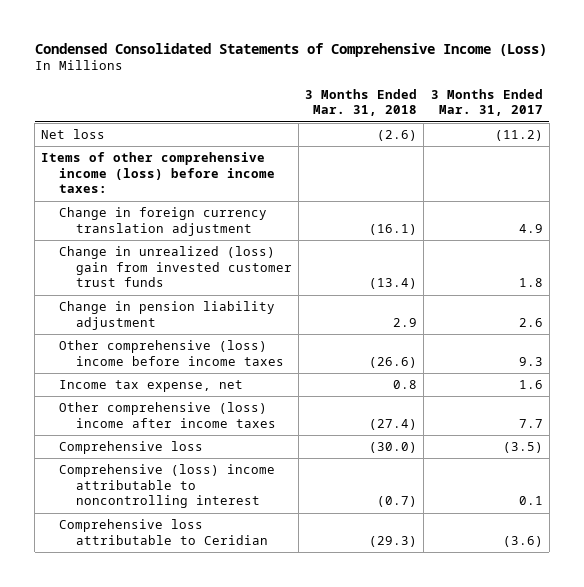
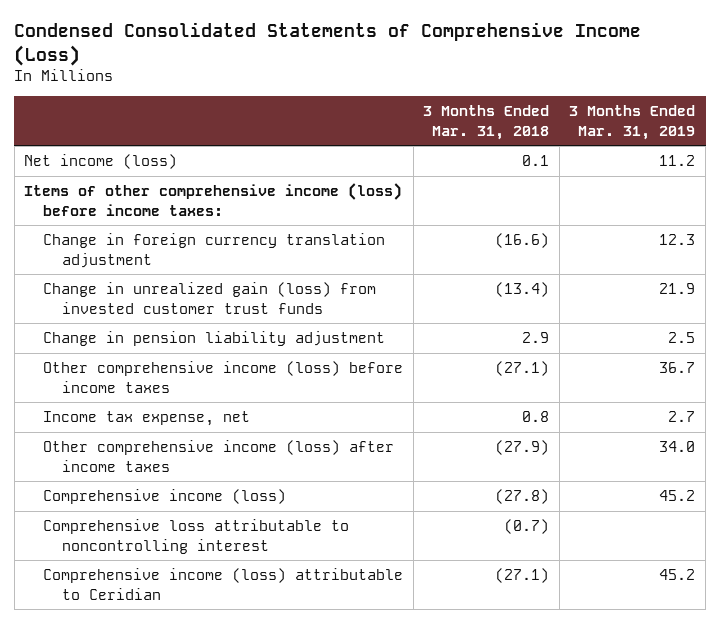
[430,88,543,117] 3 Months Ended Mar. 31, 2017 -> none
none -> [569,105,696,140] 3 Months Ended Mar. 31, 2019
[41,129,106,140] Net loss -> [24,154,178,170] Net income (loss)
[377,130,418,142] (2.6) -> [522,155,550,167] 0.1
[369,223,418,235] (16.1) -> [495,233,550,249] (16.6)
[58,246,293,288] Change in unrealized (loss) gain from invested customer trust funds -> [42,282,376,314] Change in unrealized gain (loss) from invested customer trust funds
[58,340,285,366] Other comprehensive (loss) income before income taxes -> [42,361,403,393] Other comprehensive income (loss) before income taxes
[369,356,418,368] (26.6) -> [495,361,550,377] (27.1)
[58,402,277,428] Other comprehensive (loss) income after income taxes -> [42,440,394,472] Other comprehensive income (loss) after income taxes
[369,418,418,430] (27.4) -> [495,440,550,456] (27.9)
[58,441,203,455] Comprehensive loss -> [42,489,286,505] Comprehensive income (loss)
[369,442,418,454] (30.0) -> [495,489,550,505] (27.8)
[58,464,275,509] Comprehensive (loss) income attributable to noncontrolling interest -> [42,519,349,554] Comprehensive loss attributable to noncontrolling interest
[58,519,269,545] Comprehensive loss attributable to Ceridian -> [42,568,403,600] Comprehensive income (loss) attributable to Ceridian
[369,535,418,547] (29.3) -> [495,568,550,584] (27.1)

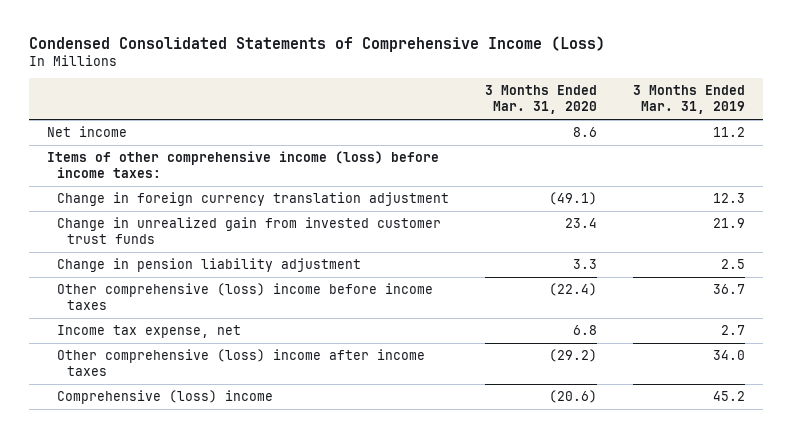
[423,105,550,140] 3 Months Ended Mar. 31, 2018 -> none
none -> [485,85,598,115] 3 Months Ended Mar. 31, 2020
[24,154,178,170] Net income (loss) -> [47,126,128,138] Net income
[42,282,376,314] Change in unrealized gain (loss) from invested customer trust funds -> [57,217,442,245] Change in unrealized gain from invested customer trust funds
[42,361,403,393] Other comprehensive income (loss) before income taxes -> [57,283,434,311] Other comprehensive (loss) income before income taxes
[42,519,349,554] Comprehensive loss attributable to noncontrolling interest -> none
[42,568,403,600] Comprehensive income (loss) attributable to Ceridian -> none
[42,440,394,472] Other comprehensive income (loss) after income taxes -> [57,349,426,377] Other comprehensive (loss) income after income taxes
[42,489,286,505] Comprehensive income (loss) -> [57,390,274,405] Comprehensive (loss) income

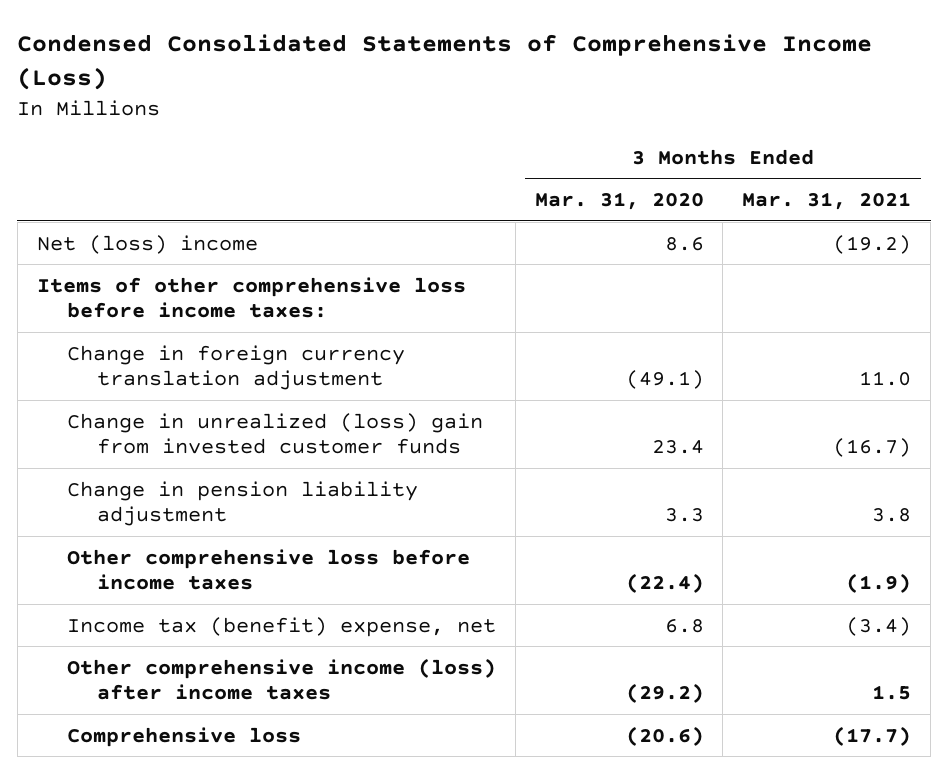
[632,85,745,115] 3 Months Ended Mar. 31, 2019 -> none
none -> [742,192,912,211] Mar. 31, 2021
[47,126,128,138] Net income -> [36,234,258,254] Net (loss) income
[47,151,440,179] Items of other comprehensive income (loss) before income taxes: -> [36,276,466,318] Items of other comprehensive loss before income taxes:
[57,217,442,245] Change in unrealized gain from invested customer trust funds -> [66,412,483,454] Change in unrealized (loss) gain from invested customer funds
[57,283,434,311] Other comprehensive (loss) income before income taxes -> [66,548,470,590] Other comprehensive loss before income taxes
[57,325,242,339] Income tax expense, net -> [66,616,496,637] Income tax (benefit) expense, net
[57,349,426,377] Other comprehensive (loss) income after income taxes -> [66,657,496,700] Other comprehensive income (loss) after income taxes
[57,390,274,405] Comprehensive (loss) income -> [66,726,301,747] Comprehensive loss

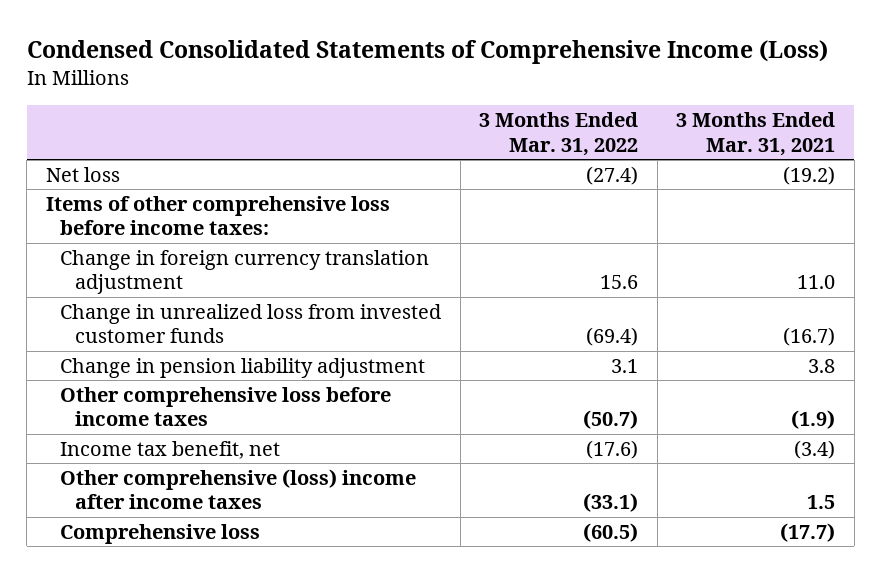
[534,192,704,211] Mar. 31, 2020 -> none
none -> [479,112,639,156] 3 Months Ended Mar. 31, 2022
[36,234,258,254] Net (loss) income -> [45,166,120,182] Net loss
[66,412,483,454] Change in unrealized (loss) gain from invested customer funds -> [60,303,442,344] Change in unrealized loss from invested customer funds
[66,616,496,637] Income tax (benefit) expense, net -> [60,440,281,459] Income tax benefit, net
[66,657,496,700] Other comprehensive income (loss) after income taxes -> [60,468,417,510] Other comprehensive (loss) income after income taxes

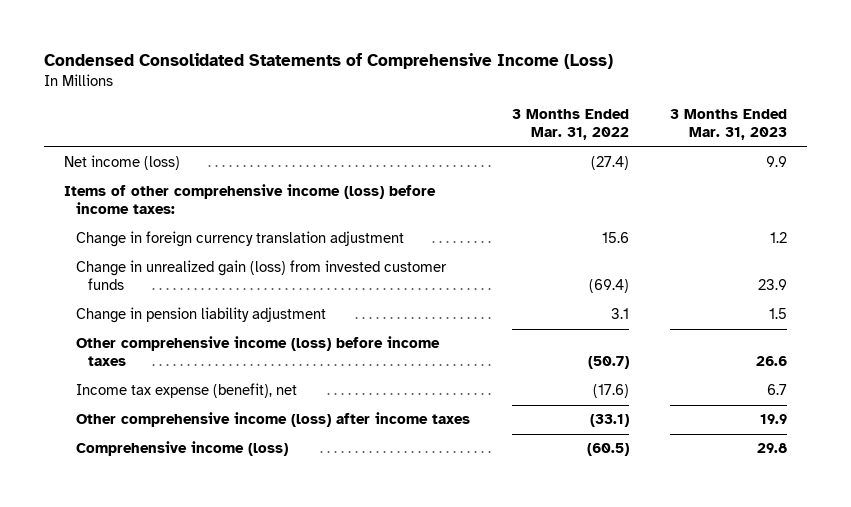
[676,112,836,156] 3 Months Ended Mar. 31, 2021 -> none
none -> [669,109,787,141] 3 Months Ended Mar. 31, 2023
[45,166,120,182] Net loss -> [64,155,181,171] Net income (loss)
[45,195,390,236] Items of other comprehensive loss before income taxes: -> [64,184,437,215] Items of other comprehensive income (loss) before income taxes:
[60,303,442,344] Change in unrealized loss from invested customer funds -> [76,260,448,291] Change in unrealized gain (loss) from invested customer funds
[60,386,392,427] Other comprehensive loss before income taxes -> [76,336,441,367] Other comprehensive income (loss) before income taxes
[60,440,281,459] Income tax benefit, net -> [76,383,298,399] Income tax expense (benefit), net
[60,468,417,510] Other comprehensive (loss) income after income taxes -> [76,412,471,428] Other comprehensive income (loss) after income taxes
[60,523,261,544] Comprehensive loss -> [76,441,289,457] Comprehensive income (loss)

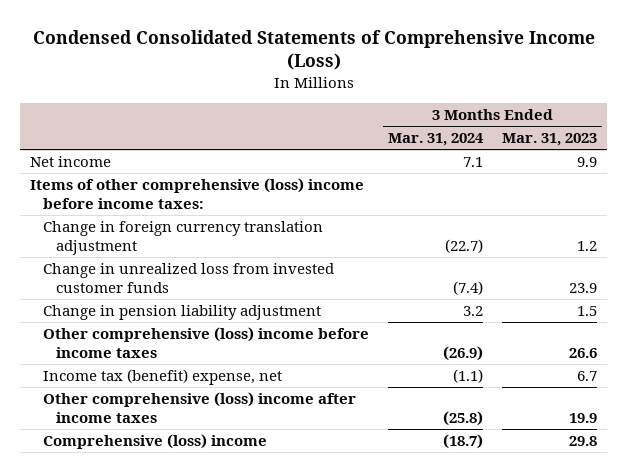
[511,109,629,141] 3 Months Ended Mar. 31, 2022 -> none
none -> [388,133,485,147] Mar. 31, 2024
[64,155,181,171] Net income (loss) -> [29,156,111,168] Net income
[64,184,437,215] Items of other comprehensive income (loss) before income taxes: -> [29,178,364,209] Items of other comprehensive (loss) income before income taxes:
[76,260,448,291] Change in unrealized gain (loss) from invested customer funds -> [42,263,334,293] Change in unrealized loss from invested customer funds
[76,336,441,367] Other comprehensive income (loss) before income taxes -> [42,327,369,358] Other comprehensive (loss) income before income taxes
[76,383,298,399] Income tax expense (benefit), net -> [42,369,282,386] Income tax (benefit) expense, net
[76,412,471,428] Other comprehensive income (loss) after income taxes -> [42,392,356,423] Other comprehensive (loss) income after income taxes
[76,441,289,457] Comprehensive income (loss) -> [42,434,267,450] Comprehensive (loss) income

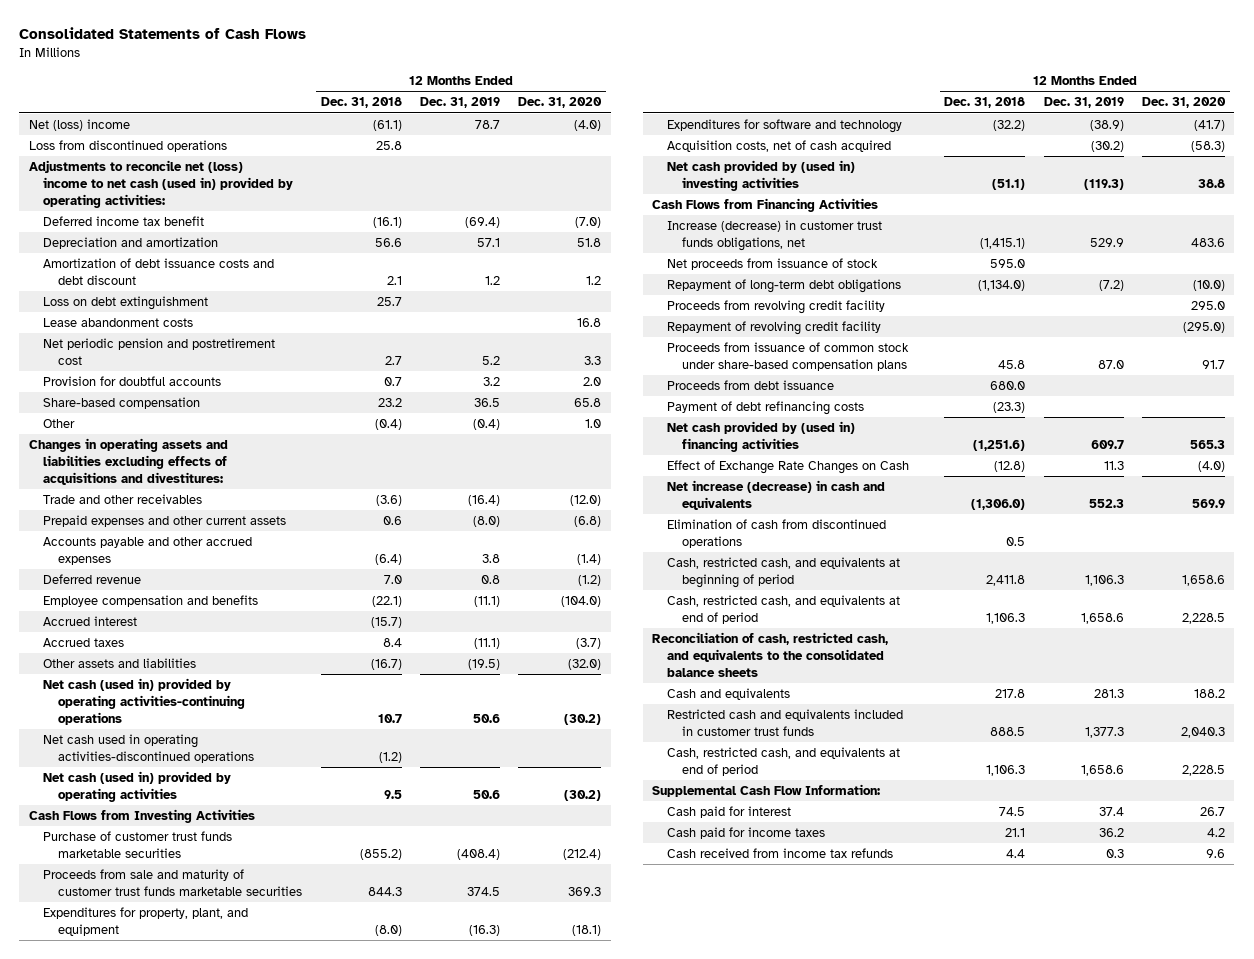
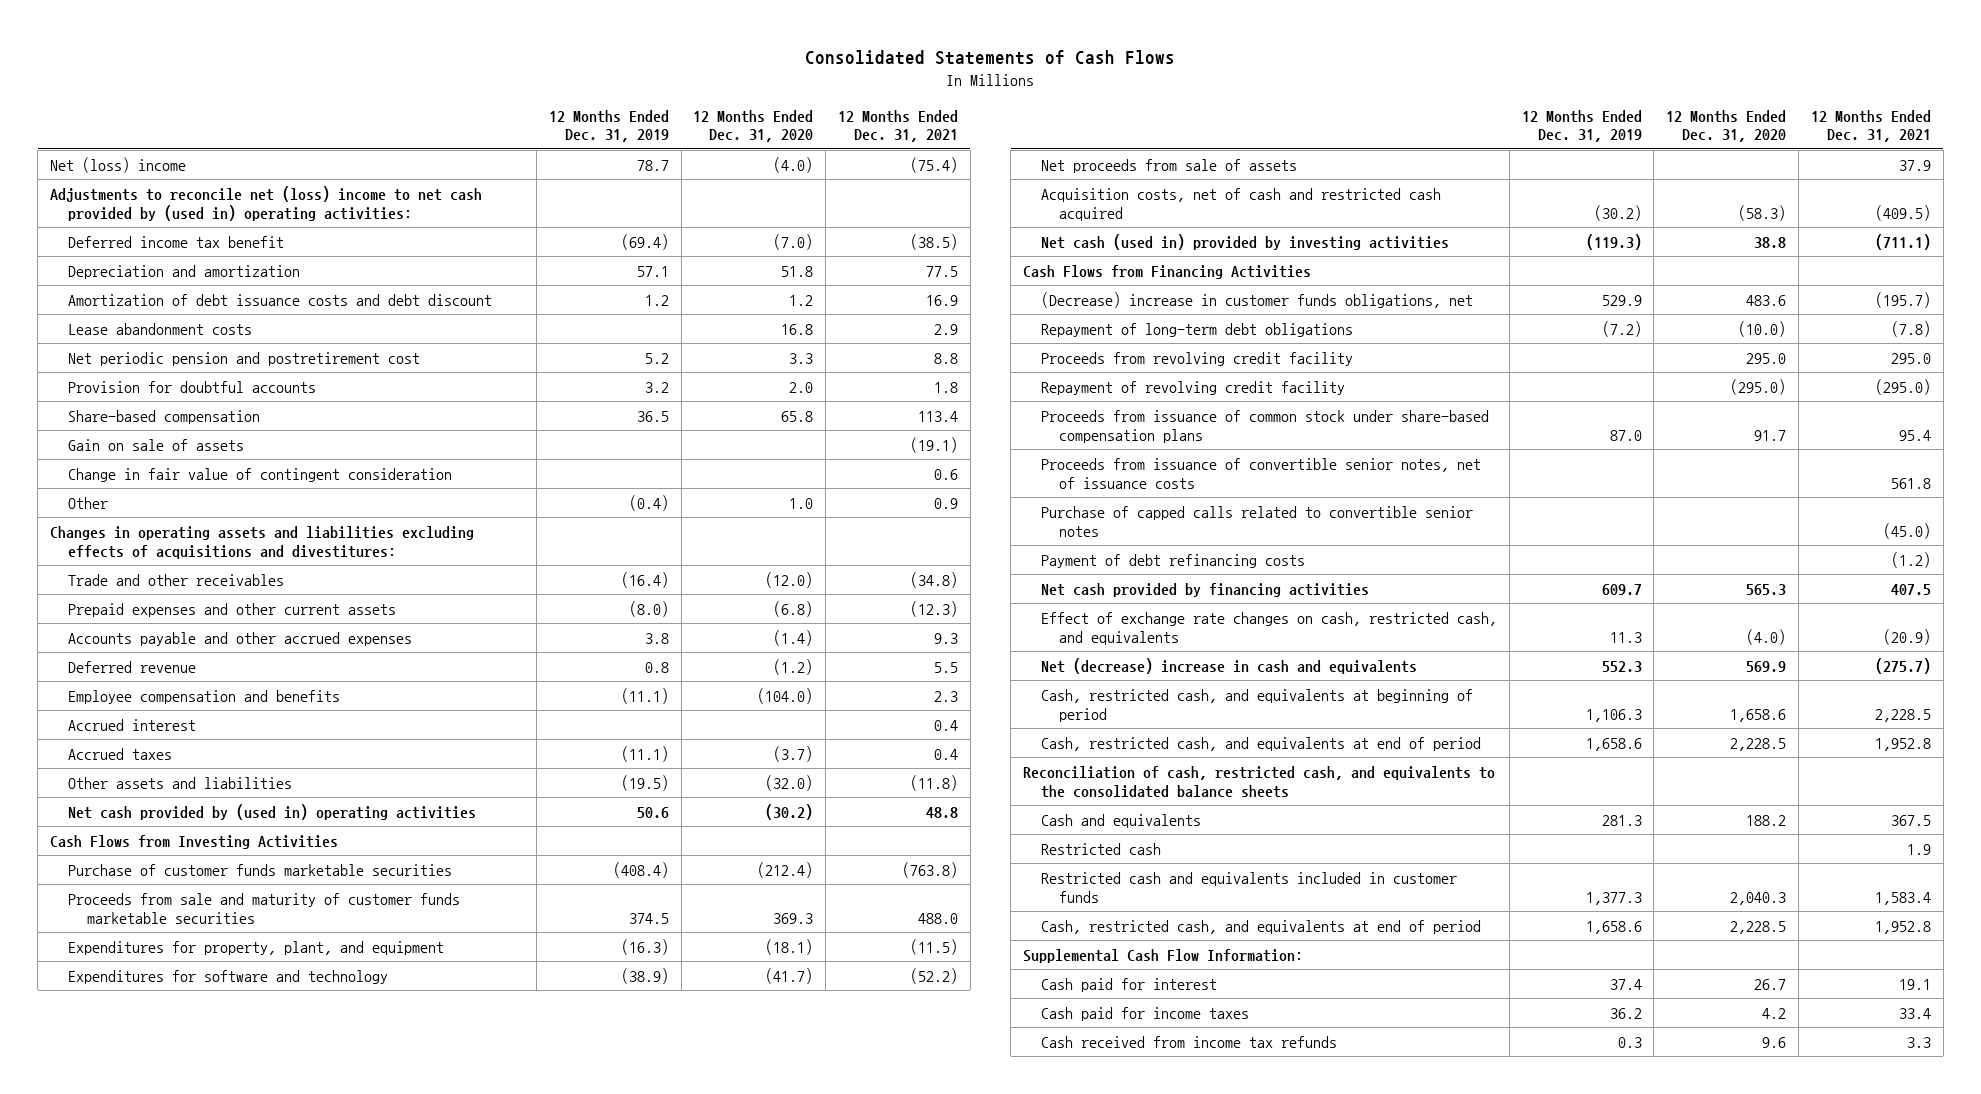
[320,97,402,109] Dec. 31, 2018 -> none
none -> [838,109,959,143] 12 Months Ended Dec. 31, 2021
[28,140,227,153] Loss from discontinued operations -> none
[28,160,294,208] Adjustments to reconcile net (loss) income to net cash (used in) provided by operating activities: -> [50,185,483,221] Adjustments to reconcile net (loss) income to net cash provided by (used in) operating activities:
[43,296,209,311] Loss on debt extinguishment -> none
none -> [68,438,245,451] Gain on sale of assets
none -> [68,467,453,482] Change in fair value of contingent consideration
[43,678,246,725] Net cash (used in) provided by operating activities-continuing operations -> none
[43,734,255,763] Net cash used in operating activities-discontinued operations -> none
[43,771,232,802] Net cash (used in) provided by operating activities -> [68,803,477,820] Net cash provided by (used in) operating activities
[43,831,233,858] Purchase of customer trust funds marketable securities -> [68,863,453,876] Purchase of customer funds marketable securities
[43,869,303,896] Proceeds from sale and maturity of customer trust funds marketable securities -> [68,892,461,924] Proceeds from sale and maturity of customer funds marketable securities
none -> [1041,158,1298,173] Net proceeds from sale of assets
[667,140,892,153] Acquisition costs, net of cash acquired -> [1041,187,1442,221] Acquisition costs, net of cash and restricted cash acquired
[667,160,856,191] Net cash provided by (used in) investing activities -> [1041,233,1450,250] Net cash (used in) provided by investing activities
[667,258,879,271] Net proceeds from issuance of stock -> none
[667,220,883,251] Increase (decrease) in customer trust funds obligations, net -> [1041,291,1474,308] (Decrease) increase in customer funds obligations, net
[667,380,835,391] Proceeds from debt issuance -> none
none -> [1041,457,1482,489] Proceeds from issuance of convertible senior notes, net of issuance costs
none -> [1041,505,1474,537] Purchase of capped calls related to convertible senior notes
[667,519,887,548] Elimination of cash from discontinued operations -> none
[667,421,856,452] Net cash provided by (used in) financing activities -> [1041,582,1370,597] Net cash provided by financing activities
[667,460,910,475] Effect of Exchange Rate Changes on Cash -> [1041,611,1498,645] Effect of exchange rate changes on cash, restricted cash, and equivalents
[667,480,886,510] Net increase (decrease) in cash and equivalents -> [1041,657,1418,674] Net (decrease) increase in cash and equivalents
none -> [1041,842,1162,855] Restricted cash
[667,709,904,736] Restricted cash and equivalents included in customer trust funds -> [1041,871,1458,903] Restricted cash and equivalents included in customer funds

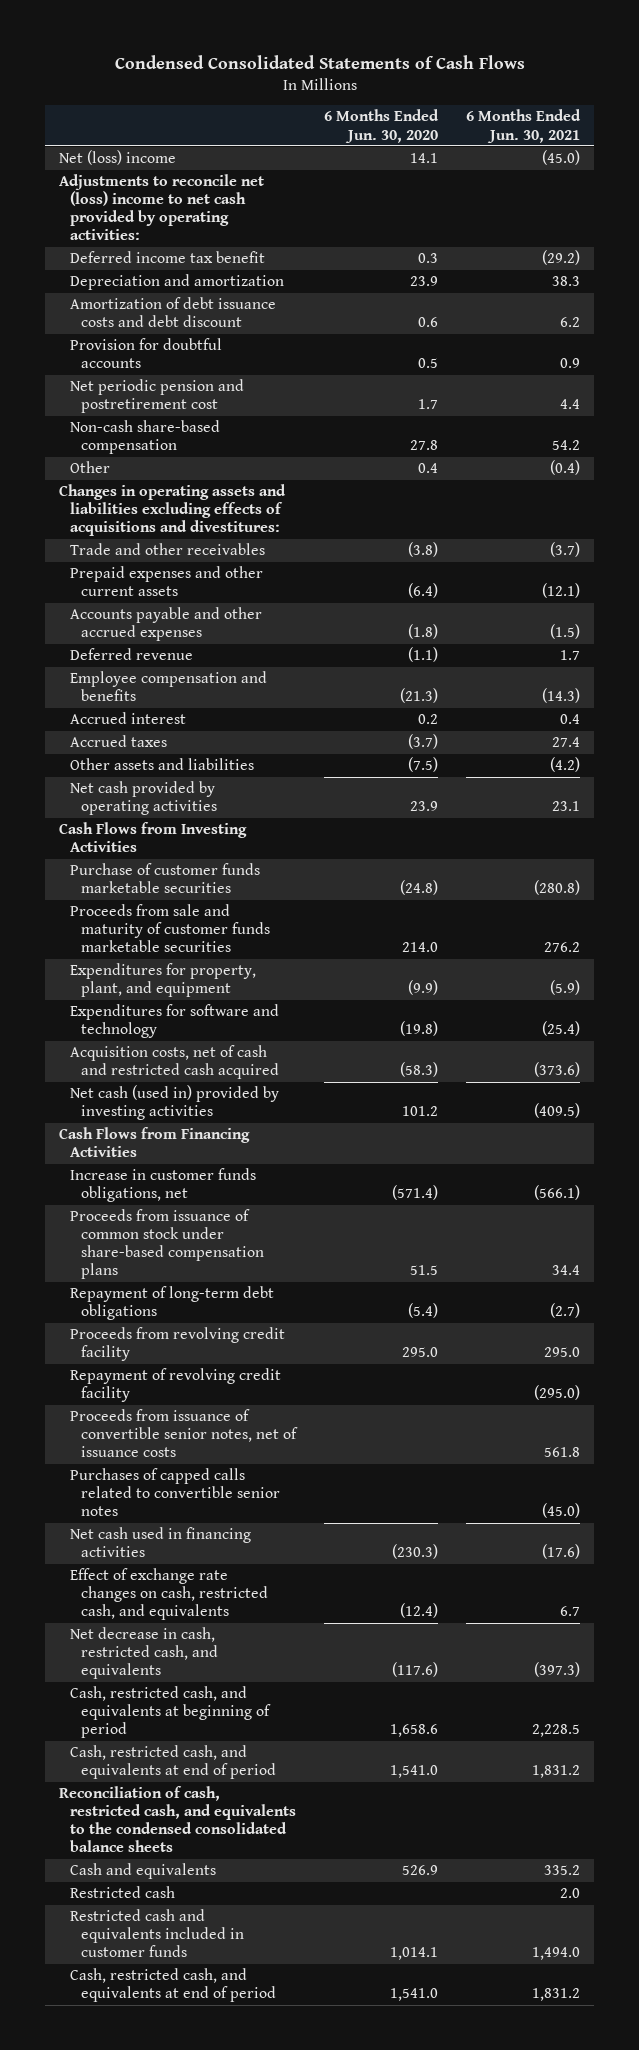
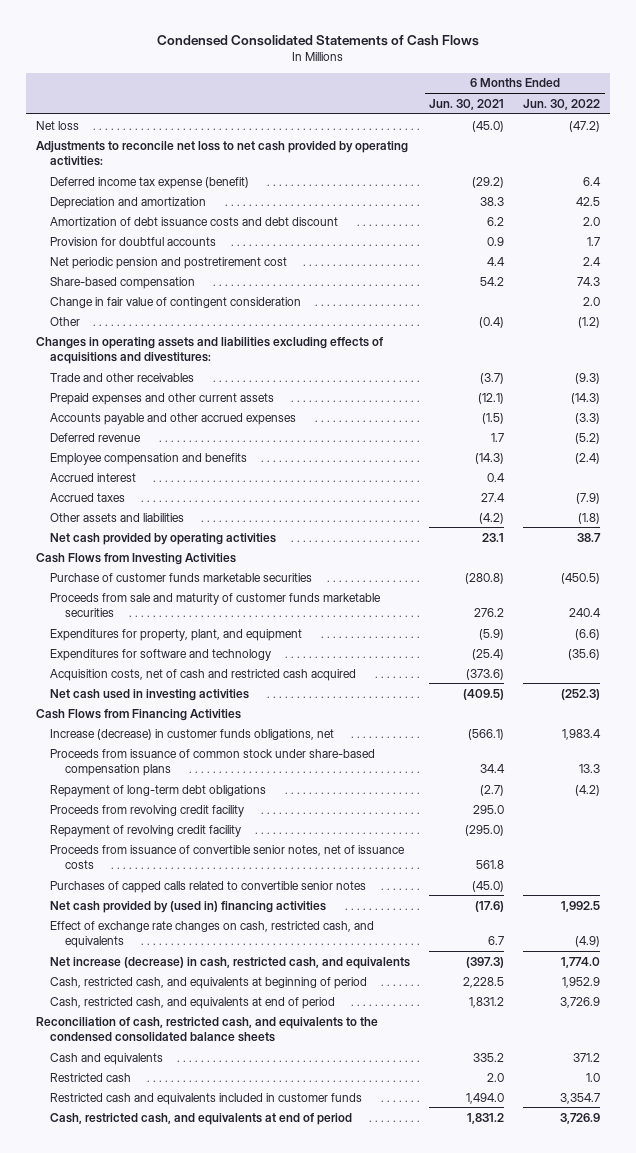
[324,109,440,143] 6 Months Ended Jun. 30, 2020 -> none
none -> [523,98,601,110] Jun. 30, 2022
[58,150,176,166] Net (loss) income -> [35,120,79,130] Net loss
[58,174,264,241] Adjustments to reconcile net (loss) income to net cash provided by operating activities: -> [35,140,408,166] Adjustments to reconcile net loss to net cash provided by operating activities:
[69,251,265,264] Deferred income tax benefit -> [50,176,250,189] Deferred income tax expense (benefit)
[69,420,220,455] Non-cash share-based compensation -> [50,276,196,289] Share-based compensation
none -> [50,296,302,308] Change in fair value of contingent consideration
[69,1085,279,1121] Net cash (used in) provided by investing activities -> [50,688,250,701] Net cash used in investing activities
[69,1168,256,1203] Increase in customer funds obligations, net -> [50,728,335,740] Increase (decrease) in customer funds obligations, net
[69,1527,251,1558] Net cash used in financing activities -> [50,900,327,913] Net cash provided by (used in) financing activities
[69,1627,218,1680] Net decrease in cash, restricted cash, and equivalents -> [50,956,411,969] Net increase (decrease) in cash, restricted cash, and equivalents

